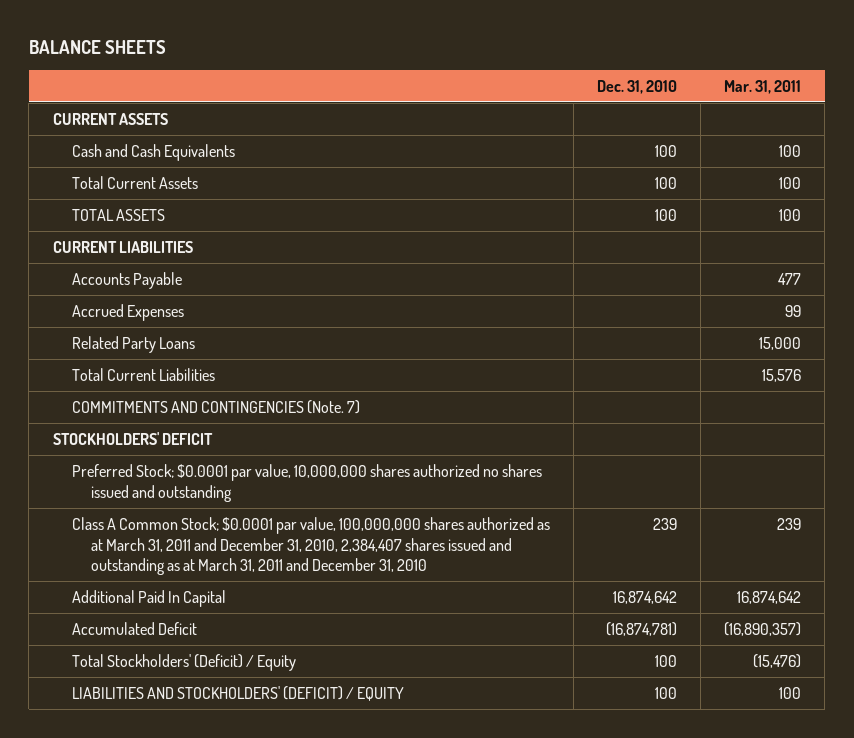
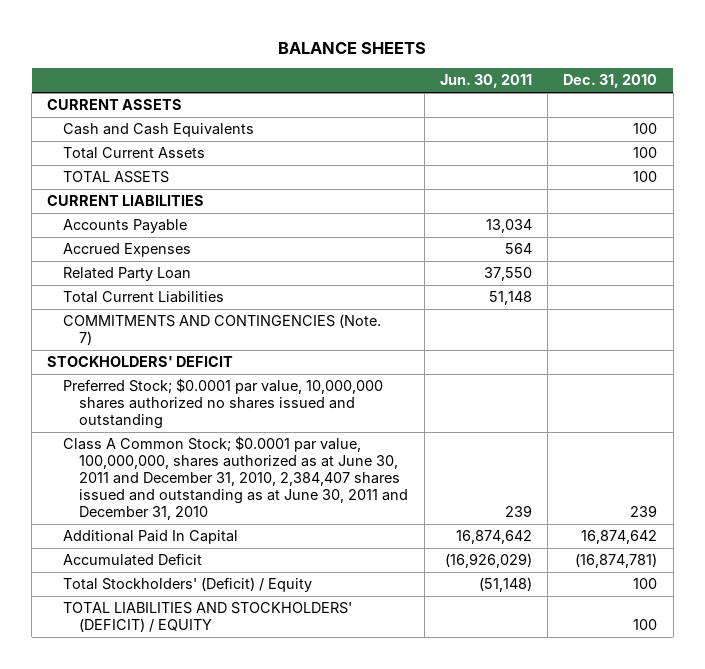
[724,79,802,94] Mar. 31, 2011 -> none
none -> [439,74,532,89] Jun. 30, 2011
[71,335,195,353] Related Party Loans -> [63,267,192,282] Related Party Loan
[71,516,550,576] Class A Common Stock; $0.0001 par value, 100,000,000 shares authorized as at March 31, 2011 and December 31, 2010, 2,384,407 shares issued and outstanding as at March 31, 2011 and December 31, 2010 -> [63,436,409,521] Class A Common Stock; $0.0001 par value, 100,000,000, shares authorized as at June 30, 2011 and December 31, 2010, 2,384,407 shares issued and outstanding as at June 30, 2011 and December 31, 2010
[71,685,404,701] LIABILITIES AND STOCKHOLDERS' (DEFICIT) / EQUITY -> [63,602,353,633] TOTAL LIABILITIES AND STOCKHOLDERS' (DEFICIT) / EQUITY

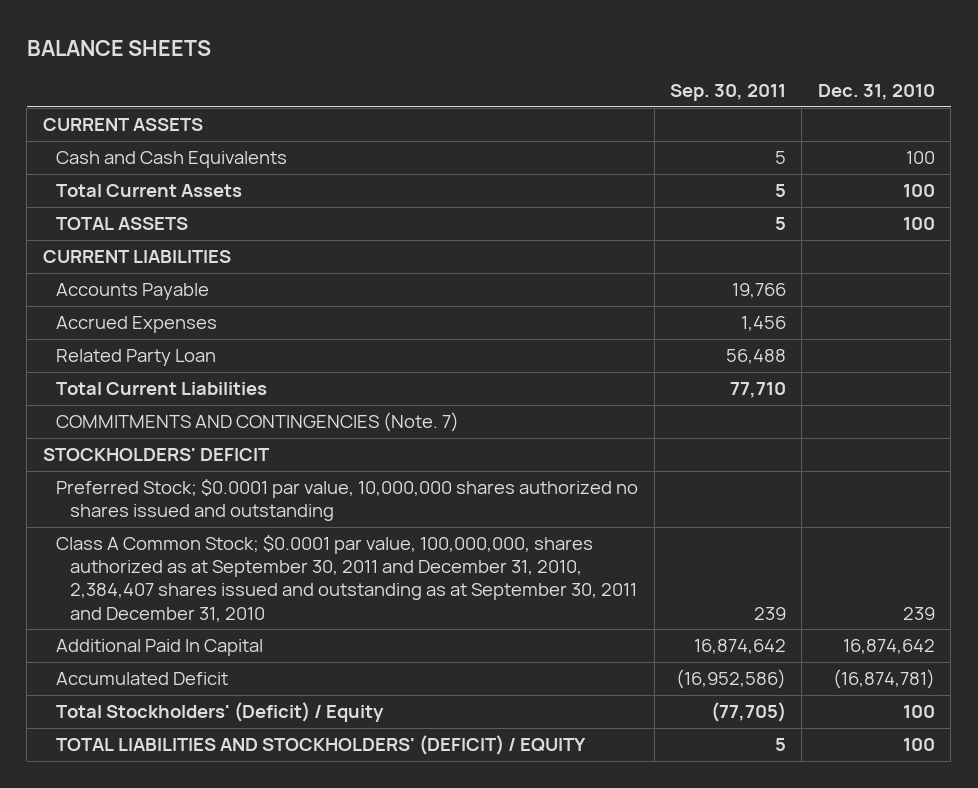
[439,74,532,89] Jun. 30, 2011 -> none
none -> [670,84,787,102] Sep. 30, 2011
[63,436,409,521] Class A Common Stock; $0.0001 par value, 100,000,000, shares authorized as at June 30, 2011 and December 31, 2010, 2,384,407 shares issued and outstanding as at June 30, 2011 and December 31, 2010 -> [56,535,637,622] Class A Common Stock; $0.0001 par value, 100,000,000, shares authorized as at September 30, 2011 and December 31, 2010, 2,384,407 shares issued and outstanding as at September 30, 2011 and December 31, 2010

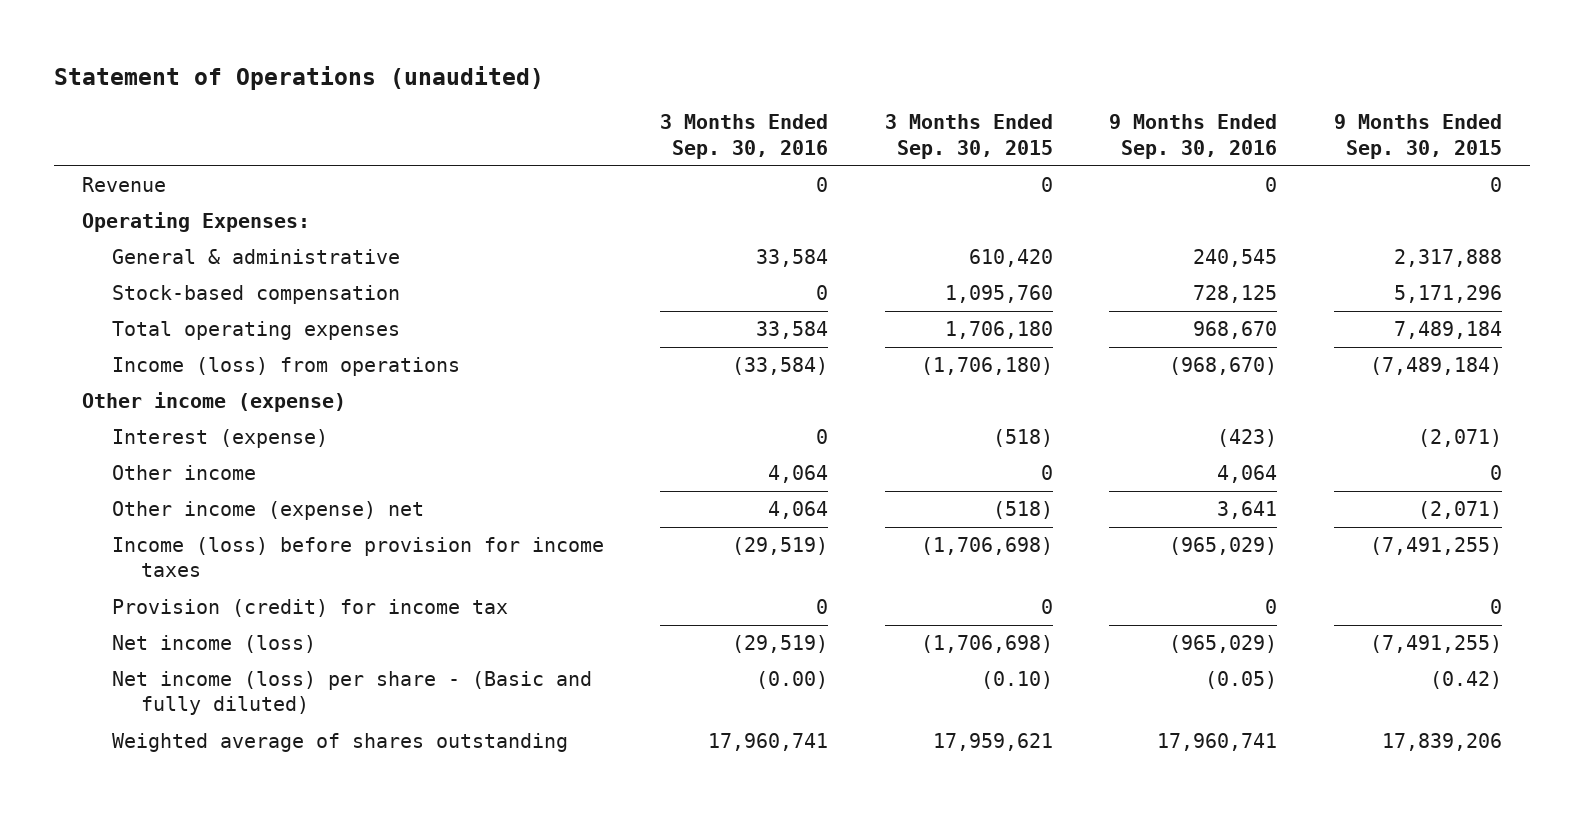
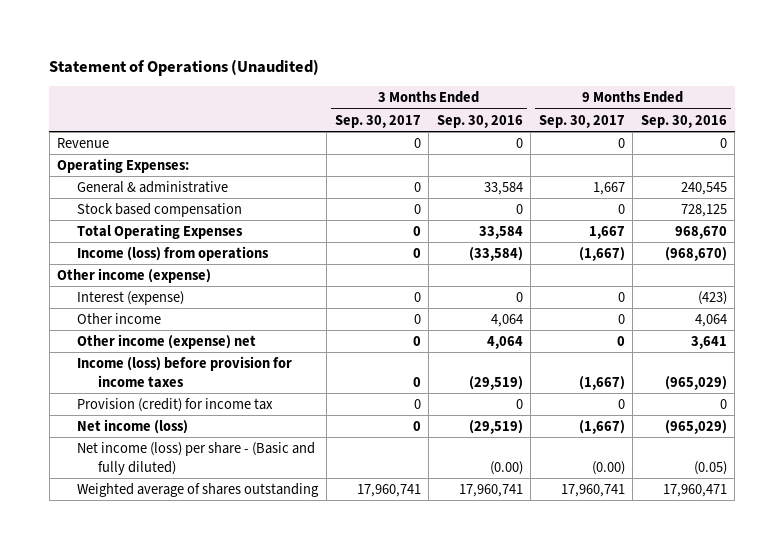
[54,65,545,90] Statement of Operations (unaudited) -> [49,58,320,76] Statement of Operations (Unaudited)
[884,114,1053,159] 3 Months Ended Sep. 30, 2015 -> none
[1333,114,1502,159] 9 Months Ended Sep. 30, 2015 -> none
none -> [334,114,421,128] Sep. 30, 2017
none -> [538,114,625,128] Sep. 30, 2017
[111,285,400,305] Stock-based compensation -> [77,203,243,218] Stock based compensation
[111,321,400,341] Total operating expenses -> [77,224,244,240] Total Operating Expenses
[1157,733,1278,752] 17,960,741 -> [662,484,727,498] 17,960,471

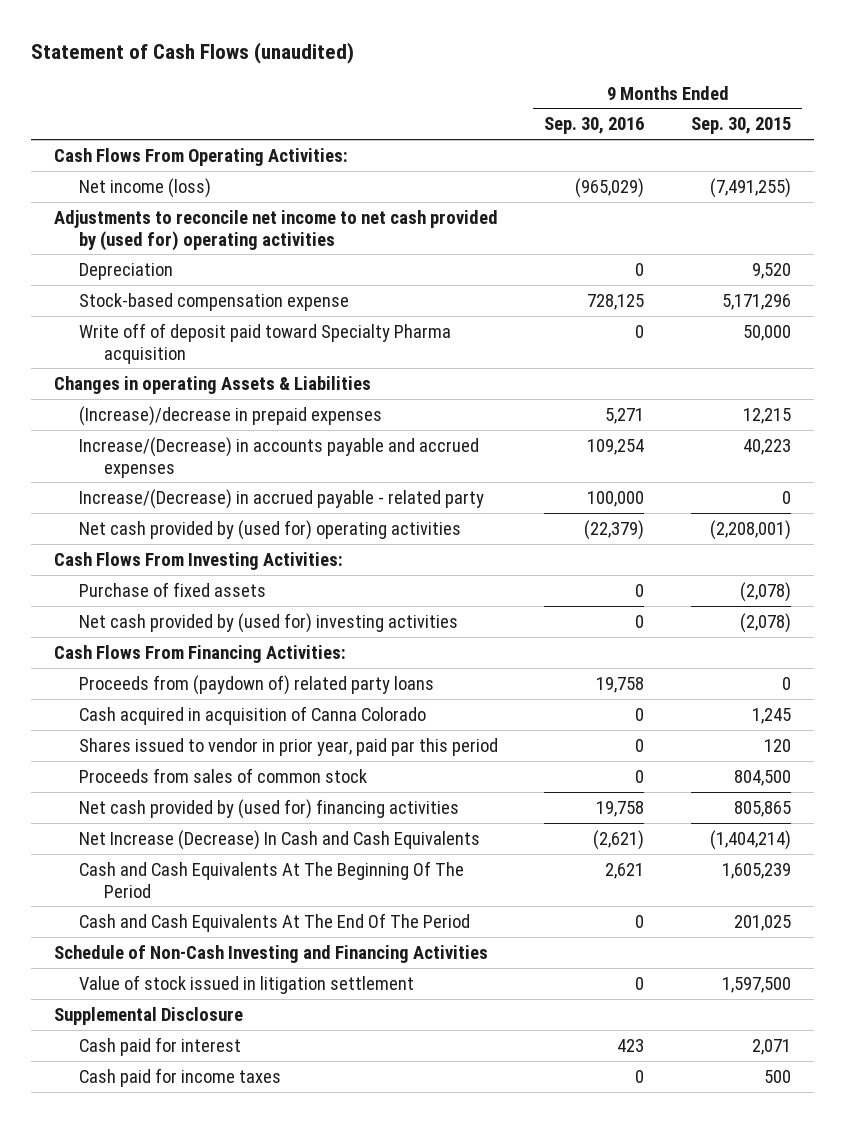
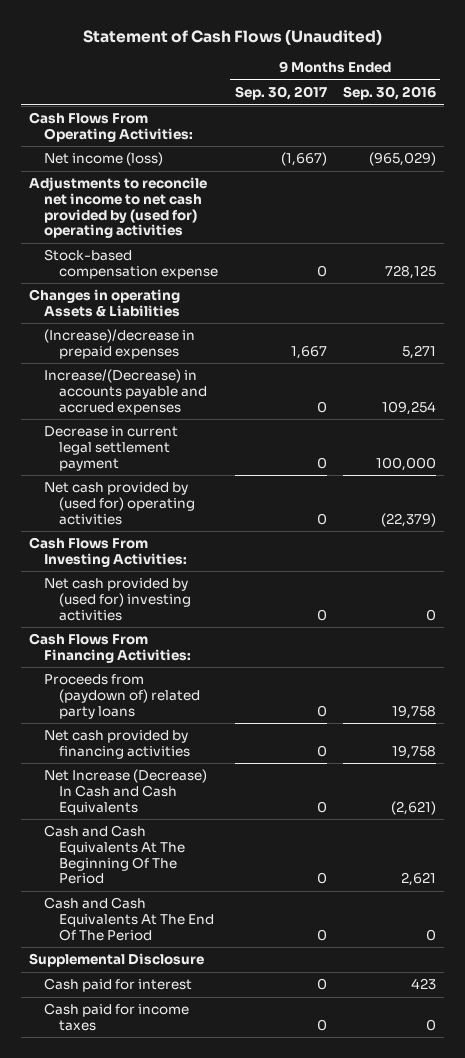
[30,42,354,65] Statement of Cash Flows (unaudited) -> [82,28,382,45] Statement of Cash Flows (Unaudited)
[690,117,791,135] Sep. 30, 2015 -> none
none -> [234,86,327,101] Sep. 30, 2017
[79,262,174,280] Depreciation -> none
[79,322,452,364] Write off of deposit paid toward Specialty Pharma acquisition -> none
[79,488,485,509] Increase/(Decrease) in accrued payable - related party -> none
none -> [43,426,178,471] Decrease in current legal settlement payment
[79,581,267,597] Purchase of fixed assets -> none
[79,705,427,725] Cash acquired in acquisition of Canna Colorado -> none
[79,737,499,756] Shares issued to vendor in prior year, paid par this period -> none
[79,767,368,783] Proceeds from sales of common stock -> none
[79,798,460,819] Net cash provided by (used for) financing activities -> [43,730,190,759] Net cash provided by financing activities
[54,944,489,963] Schedule of Non-Cash Investing and Financing Activities -> none
[79,974,415,994] Value of stock issued in litigation settlement -> none

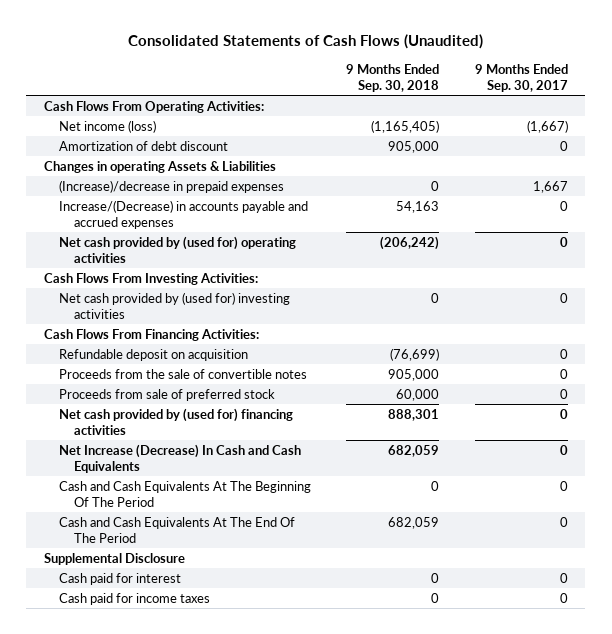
[82,28,382,45] Statement of Cash Flows (Unaudited) -> [127,34,483,50] Consolidated Statements of Cash Flows (Unaudited)
[343,86,437,101] Sep. 30, 2016 -> none
none -> [346,63,440,92] 9 Months Ended Sep. 30, 2018
[28,177,207,239] Adjustments to reconcile net income to net cash provided by (used for) operating activities -> none
[43,249,218,279] Stock-based compensation expense -> none
none -> [58,140,228,151] Amortization of debt discount
[43,426,178,471] Decrease in current legal settlement payment -> none
[43,674,200,719] Proceeds from (paydown of) related party loans -> none
none -> [58,348,248,361] Refundable deposit on acquisition
none -> [58,368,307,379] Proceeds from the sale of convertible notes
none -> [58,388,275,401] Proceeds from sale of preferred stock
[43,730,190,759] Net cash provided by financing activities -> [58,407,293,435] Net cash provided by (used for) financing activities

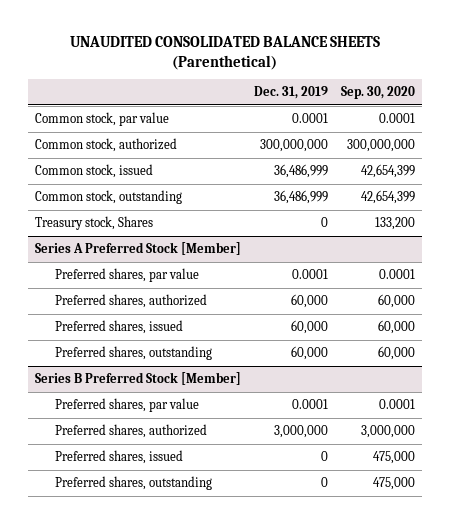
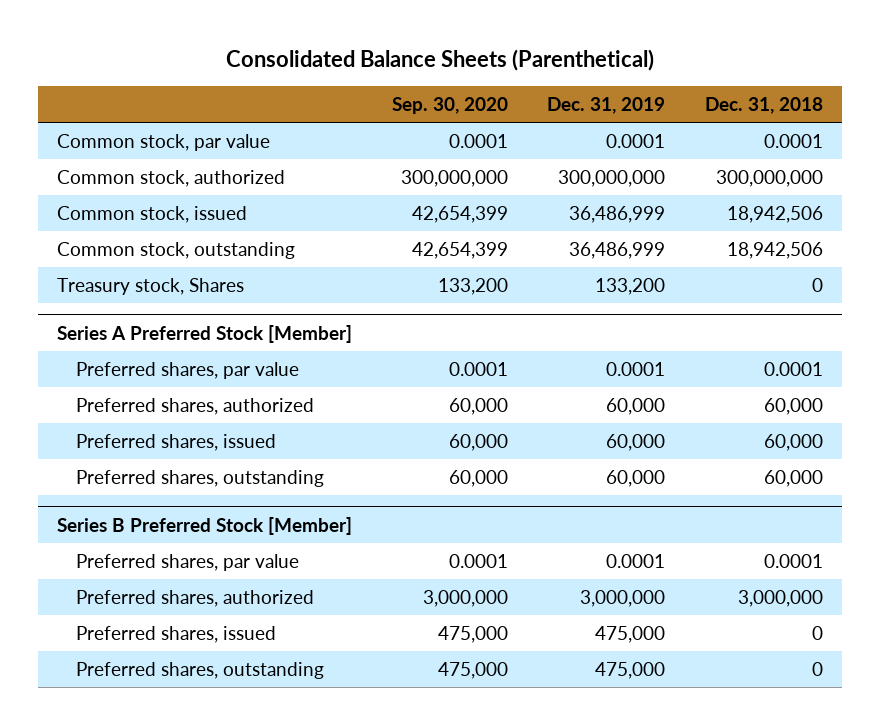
[69,36,380,70] UNAUDITED CONSOLIDATED BALANCE SHEETS (Parenthetical) -> [225,49,654,72] Consolidated Balance Sheets (Parenthetical)
none -> [704,97,823,115] Dec. 31, 2018
[320,217,328,228] 0 -> [595,278,666,296] 133,200
[320,451,328,462] 0 -> [595,626,666,644] 475,000
[320,477,328,488] 0 -> [595,662,666,680] 475,000

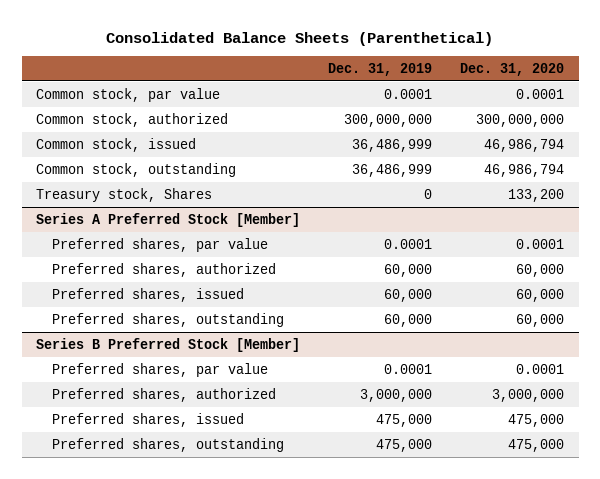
[391,97,508,115] Sep. 30, 2020 -> none
[704,97,823,115] Dec. 31, 2018 -> none
none -> [460,63,565,77] Dec. 31, 2020
[595,278,666,296] 133,200 -> [424,188,433,199] 0

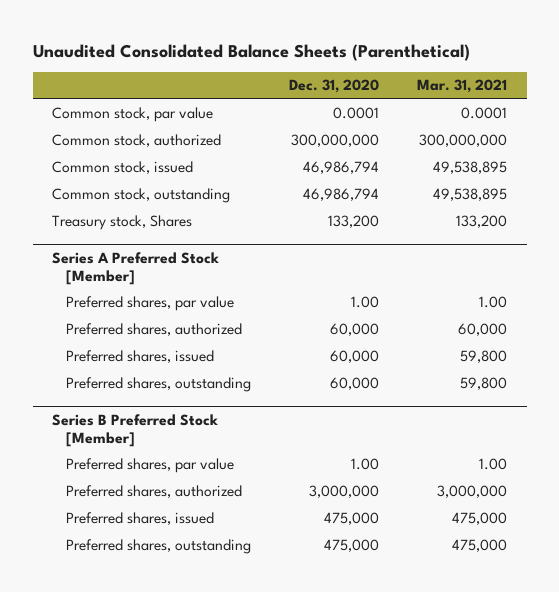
[106,31,494,46] Consolidated Balance Sheets (Parenthetical) -> [32,43,470,61] Unaudited Consolidated Balance Sheets (Parenthetical)
[328,63,433,77] Dec. 31, 2019 -> none
none -> [417,79,508,94] Mar. 31, 2021
[516,238,565,249] 0.0001 -> [351,296,380,309] 1.00
[516,363,565,374] 0.0001 -> [351,458,380,471] 1.00

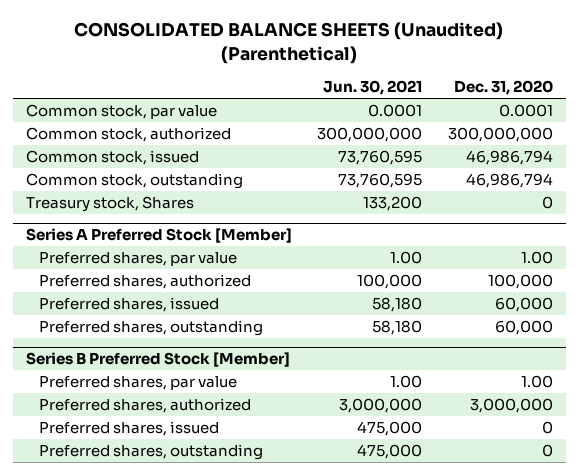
[32,43,470,61] Unaudited Consolidated Balance Sheets (Parenthetical) -> [74,22,504,64] CONSOLIDATED BALANCE SHEETS (Unaudited) (Parenthetical)
[417,79,508,94] Mar. 31, 2021 -> none
none -> [323,80,423,96] Jun. 30, 2021
[328,215,380,229] 133,200 -> [542,196,554,210] 0
[330,323,380,337] 60,000 -> [488,274,554,290] 100,000
[324,512,380,526] 475,000 -> [542,421,554,435] 0
[324,539,380,553] 475,000 -> [542,444,554,458] 0

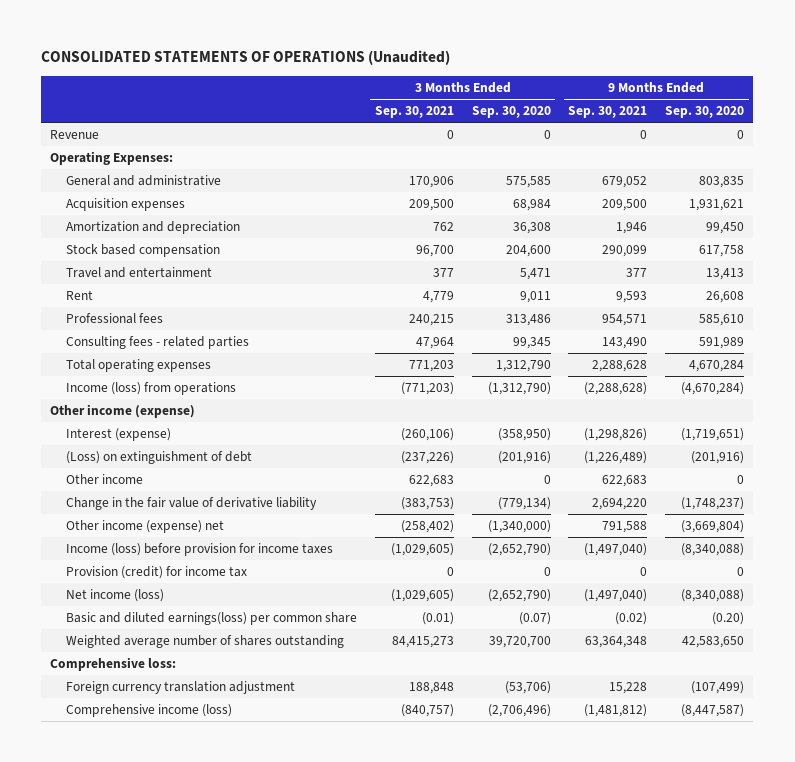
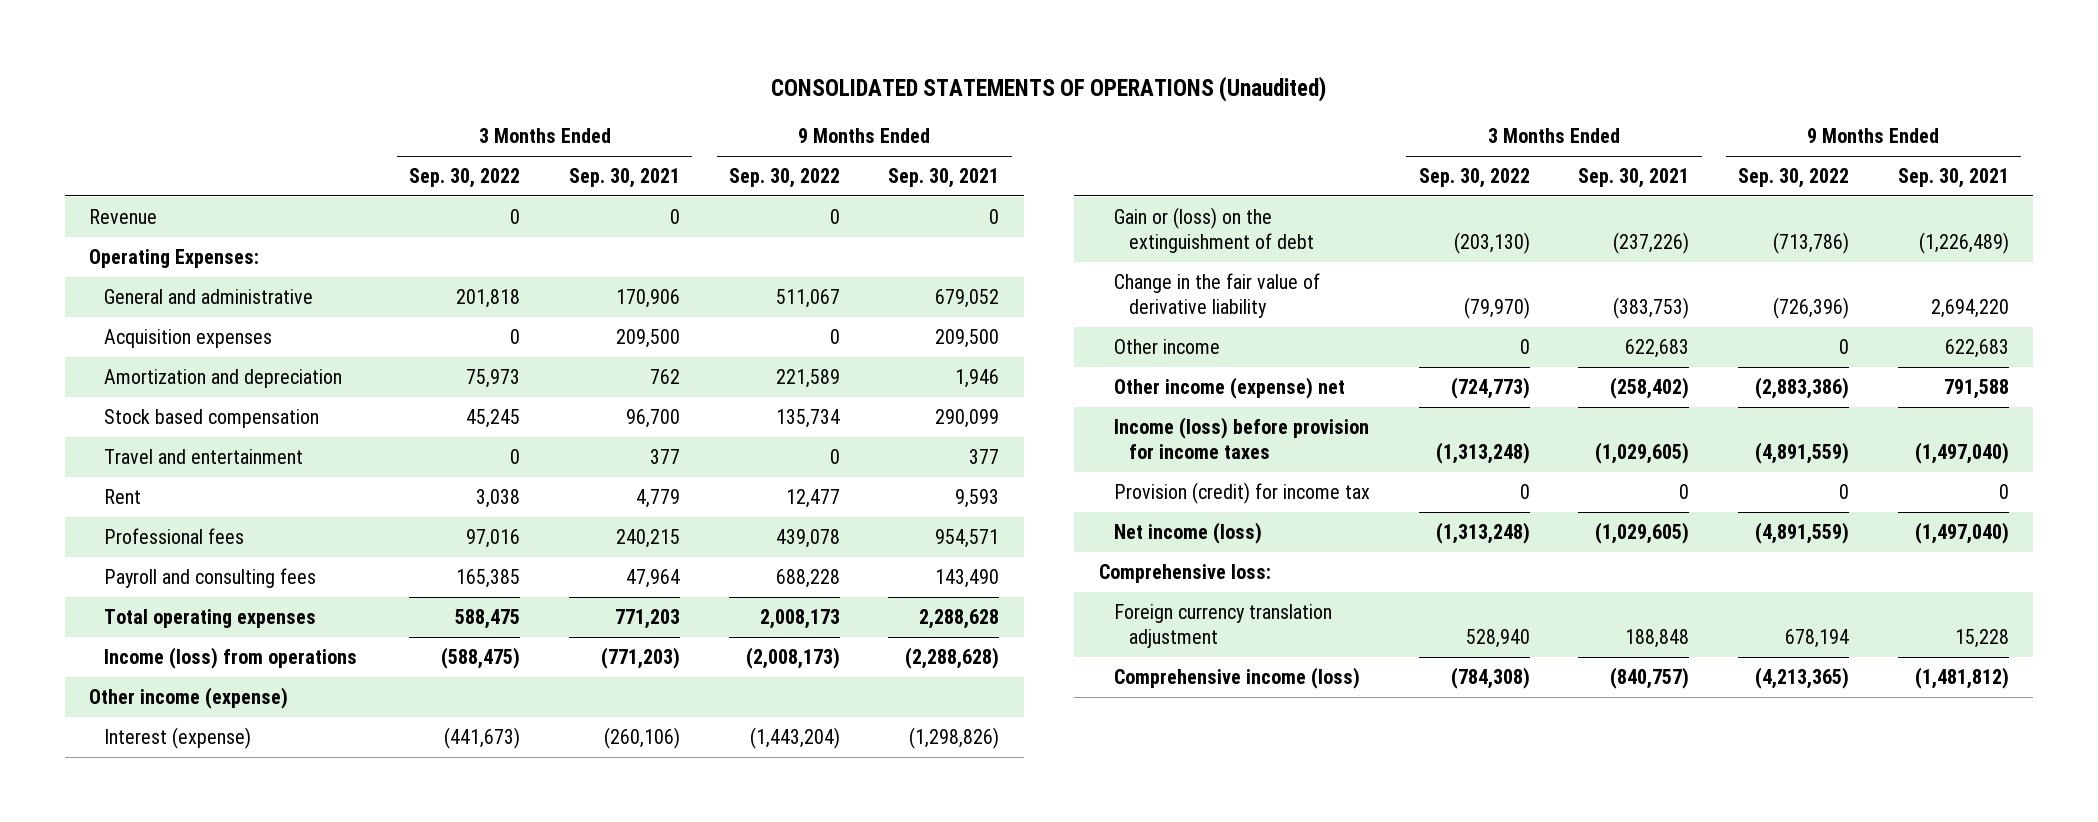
[471,106,551,119] Sep. 30, 2020 -> none
[665,106,745,119] Sep. 30, 2020 -> none
none -> [409,167,521,188] Sep. 30, 2022
none -> [728,167,840,188] Sep. 30, 2022
[65,336,249,350] Consulting fees - related parties -> [104,567,317,588] Payroll and consulting fees
[65,451,252,465] (Loss) on extinguishment of debt -> [1113,206,1315,253] Gain or (loss) on the extinguishment of debt
[65,474,143,485] Other income -> [1113,338,1220,354] Other income
[65,612,357,626] Basic and diluted earnings(loss) per common share -> none
[65,635,344,649] Weighted average number of shares outstanding -> none

